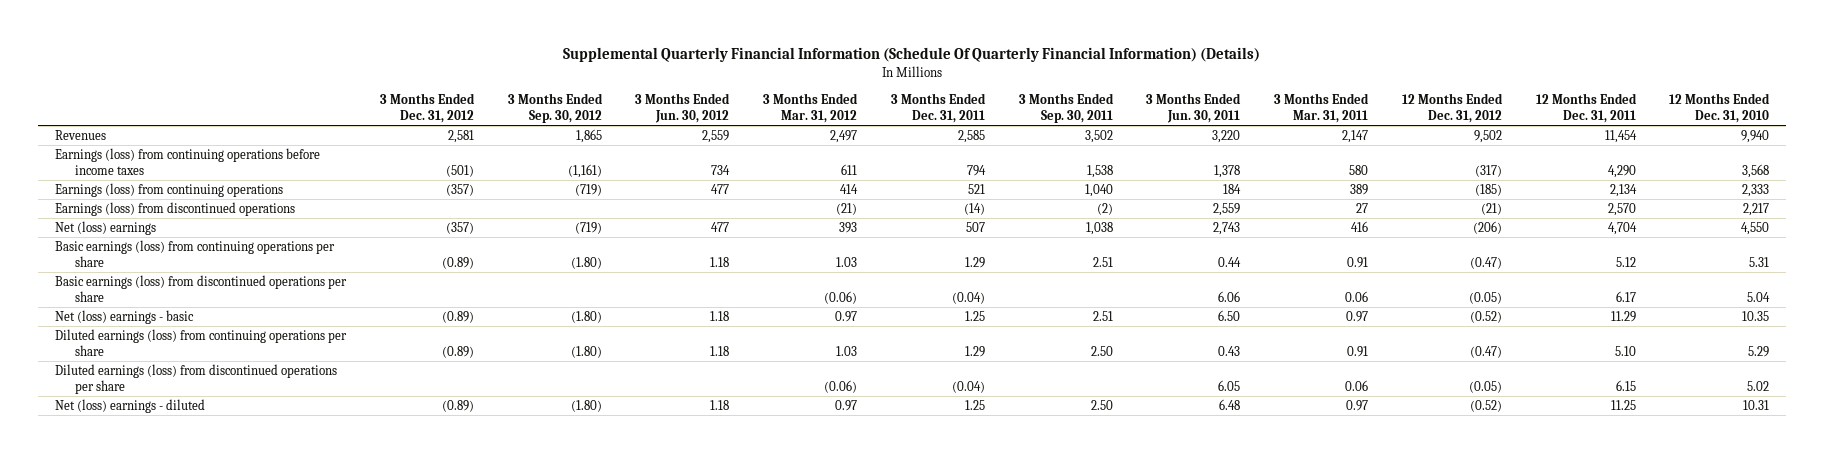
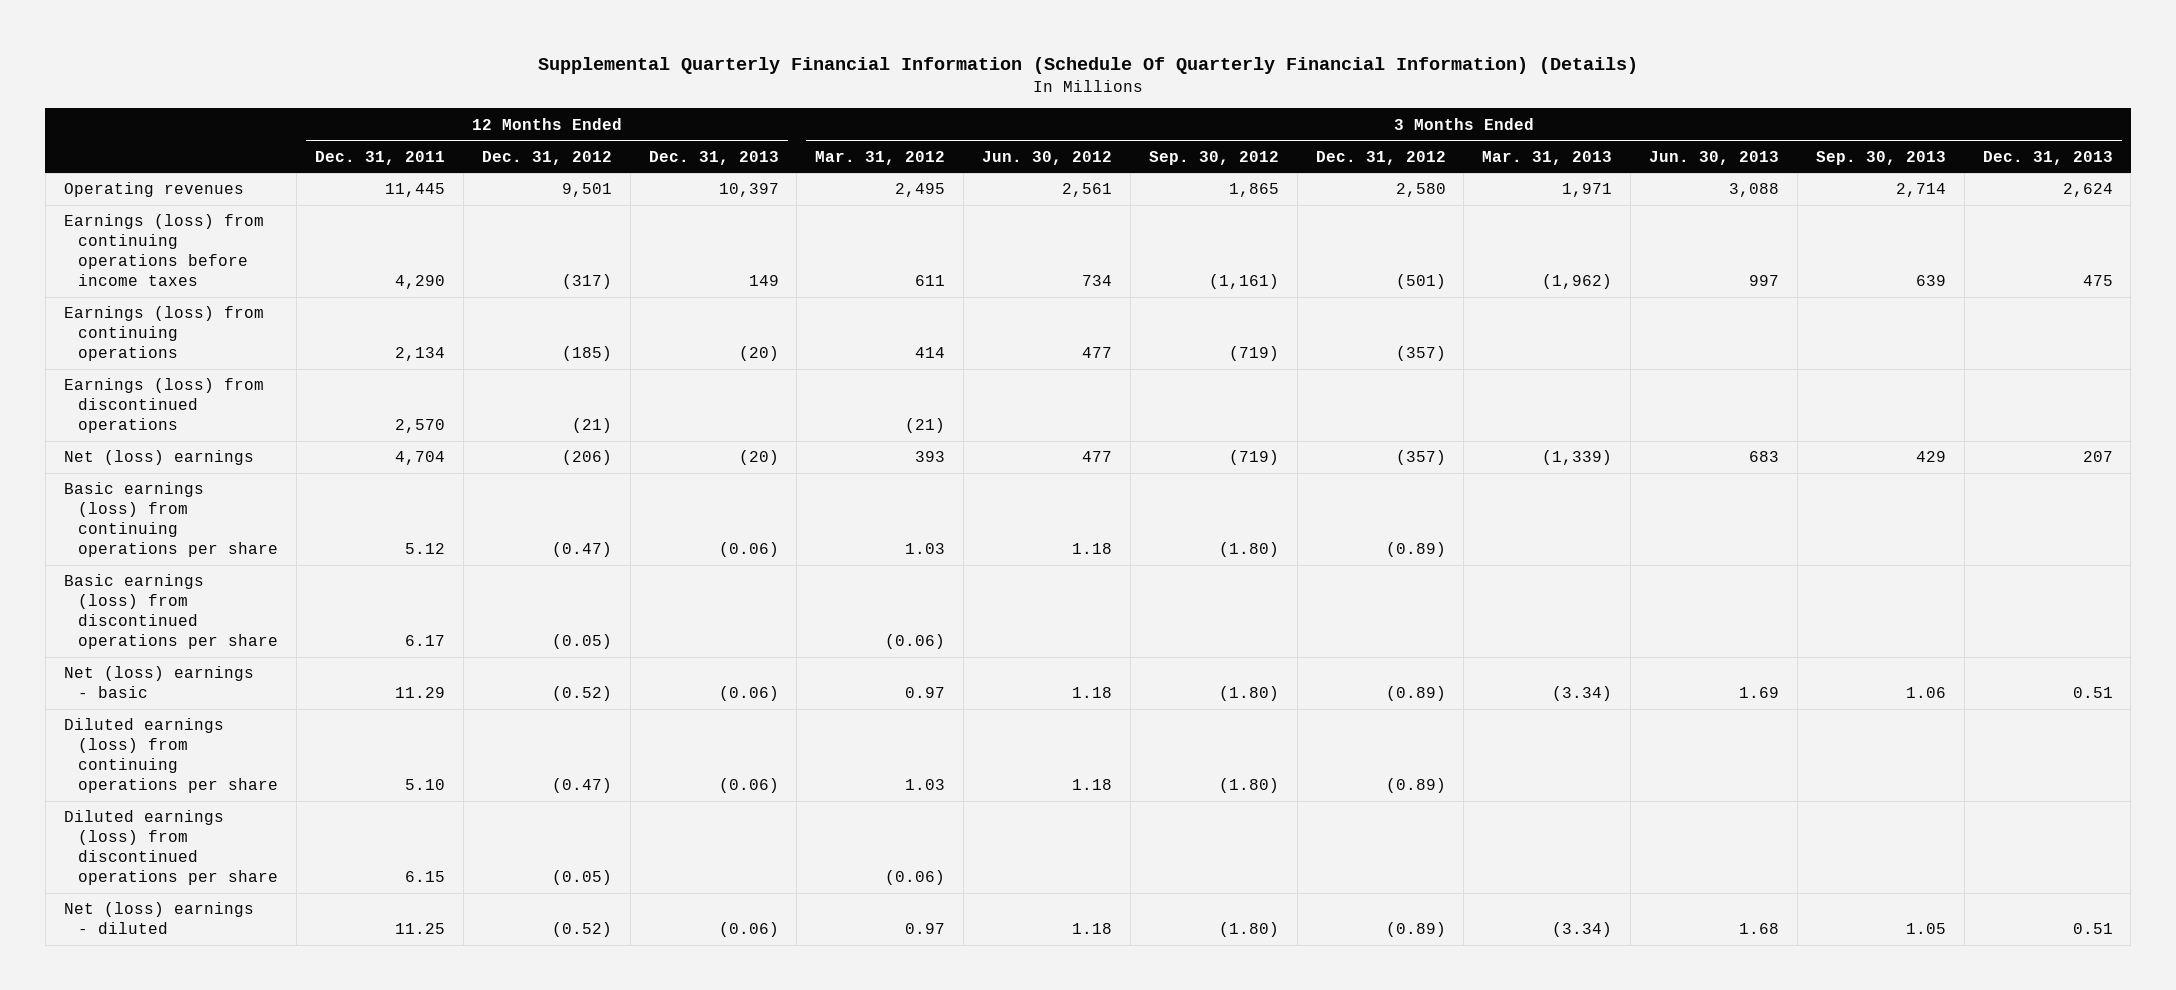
[890,93,986,124] 3 Months Ended Dec. 31, 2011 -> none
[1018,93,1114,124] 3 Months Ended Sep. 30, 2011 -> none
[1146,93,1242,124] 3 Months Ended Jun. 30, 2011 -> none
[1274,93,1370,124] 3 Months Ended Mar. 31, 2011 -> none
[1669,93,1771,124] 12 Months Ended Dec. 31, 2010 -> none
none -> [648,150,779,165] Dec. 31, 2013
none -> [1482,150,1613,165] Mar. 31, 2013
none -> [1649,150,1780,165] Jun. 30, 2013
none -> [1815,150,1946,165] Sep. 30, 2013
none -> [1982,150,2113,165] Dec. 31, 2013
[55,130,107,141] Revenues -> [63,182,244,198] Operating revenues
[447,130,474,144] 2,581 -> [1395,183,1446,198] 2,580
[702,130,730,144] 2,559 -> [1062,183,1113,198] 2,561
[830,130,858,144] 2,497 -> [895,183,946,198] 2,495
[1473,130,1502,144] 9,502 -> [561,183,612,198] 9,501
[1604,130,1637,144] 11,454 -> [384,183,445,198] 11,445

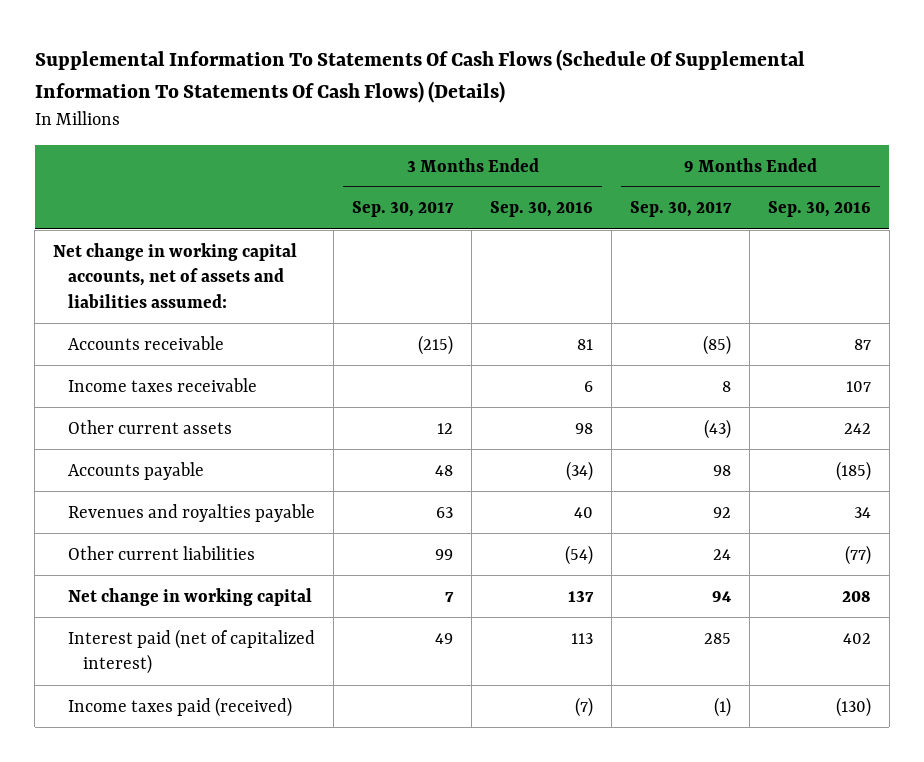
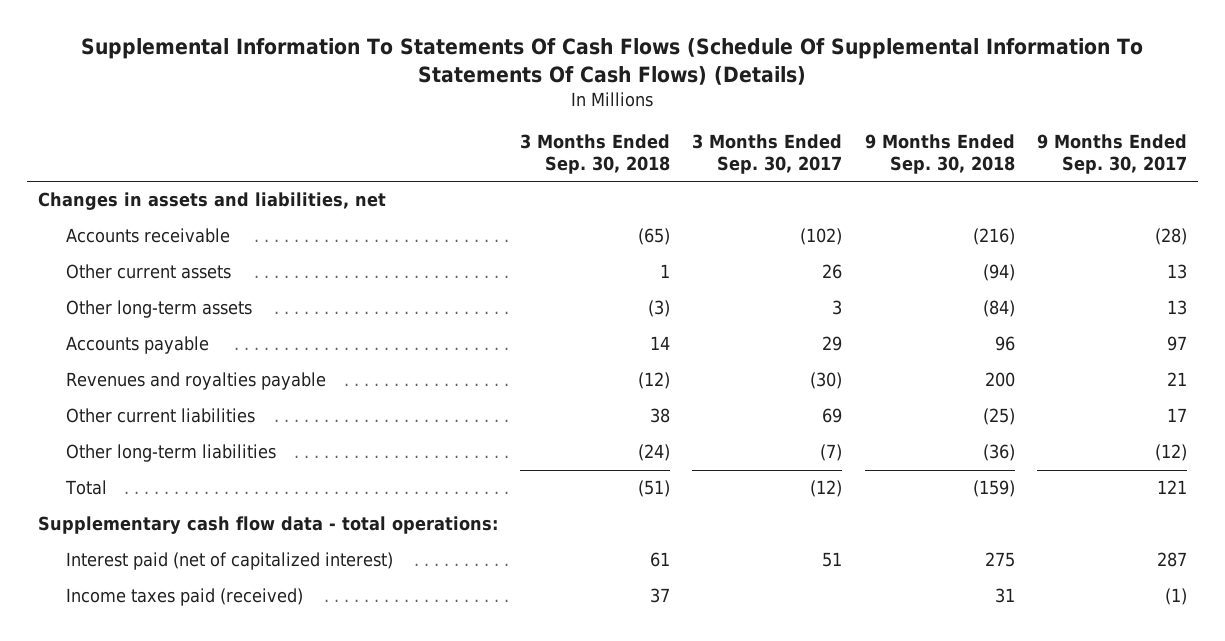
[490,201,594,218] Sep. 30, 2016 -> none
[768,201,872,218] Sep. 30, 2016 -> none
none -> [520,133,671,174] 3 Months Ended Sep. 30, 2018
none -> [864,133,1015,174] 9 Months Ended Sep. 30, 2018
[68,377,258,392] Income taxes receivable -> none
[68,587,313,606] Net change in working capital -> none
[53,242,298,309] Net change in working capital accounts, net of assets and liabilities assumed: -> [37,192,386,211] Changes in assets and liabilities, net
[418,334,454,355] (215) -> [800,228,843,246] (102)
[703,334,732,355] (85) -> [1154,228,1187,246] (28)
[437,422,454,434] 12 -> [822,264,843,280] 26
[704,418,732,439] (43) -> [1166,264,1187,280] 13
none -> [66,300,253,319] Other long-term assets
[435,464,454,476] 48 -> [822,336,843,352] 29
[713,464,732,476] 98 -> [1166,336,1187,352] 97
[436,506,454,518] 63 -> [810,372,843,390] (30)
[713,506,732,518] 92 -> [1166,372,1187,387] 21
[435,548,454,560] 99 -> [822,408,843,424] 69
[713,548,732,560] 24 -> [1166,408,1187,423] 17
none -> [66,444,277,463] Other long-term liabilities
none -> [65,480,108,496] Total
none -> [37,516,498,535] Supplementary cash flow data - total operations:
[435,632,454,644] 49 -> [822,552,843,568] 51
[704,632,732,644] 285 -> [1156,552,1187,568] 287

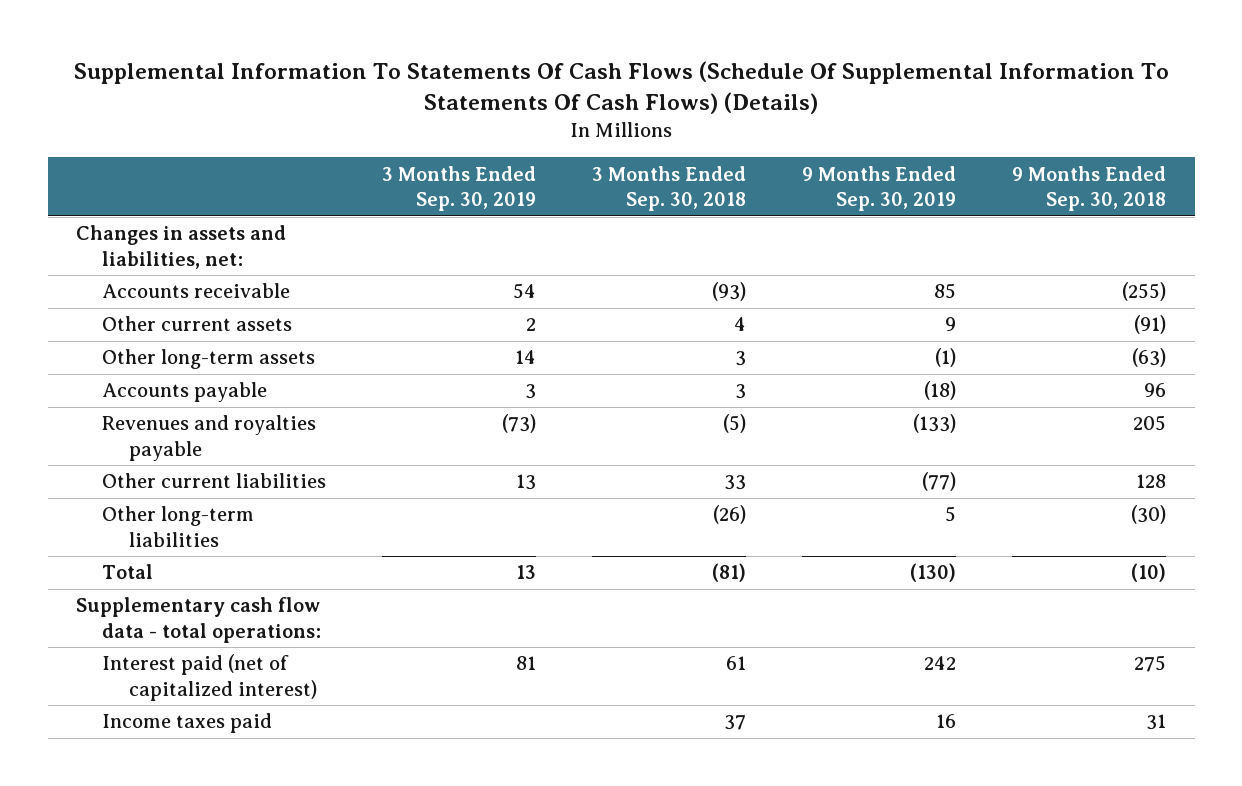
[692,133,843,174] 3 Months Ended Sep. 30, 2017 -> none
[1036,133,1187,174] 9 Months Ended Sep. 30, 2017 -> none
none -> [382,165,537,212] 3 Months Ended Sep. 30, 2019
none -> [802,165,957,212] 9 Months Ended Sep. 30, 2019
[37,192,386,211] Changes in assets and liabilities, net -> [75,225,286,269] Changes in assets and liabilities, net:
[638,228,671,246] (65) -> [712,282,747,302] (93)
[972,228,1015,246] (216) -> [1122,282,1167,302] (255)
[660,264,671,279] 1 -> [734,317,747,332] 4
[982,264,1015,282] (94) -> [1134,315,1167,335] (91)
[648,300,671,318] (3) -> [735,351,747,367] 3
[982,300,1015,318] (84) -> [1132,348,1167,368] (63)
[650,336,671,351] 14 -> [735,384,747,400] 3
[638,372,671,390] (12) -> [723,414,747,434] (5)
[984,372,1015,388] 200 -> [1133,415,1167,432] 205
[650,408,671,424] 38 -> [724,475,747,491] 33
[982,408,1015,426] (25) -> [1136,474,1167,489] 128
[638,444,671,462] (24) -> [713,505,747,525] (26)
[982,444,1015,462] (36) -> [1131,505,1167,525] (30)
[638,480,671,498] (51) -> [712,563,747,583] (81)
[972,480,1015,498] (159) -> [1131,563,1167,583] (10)
[66,588,304,607] Income taxes paid (received) -> [102,713,273,734] Income taxes paid

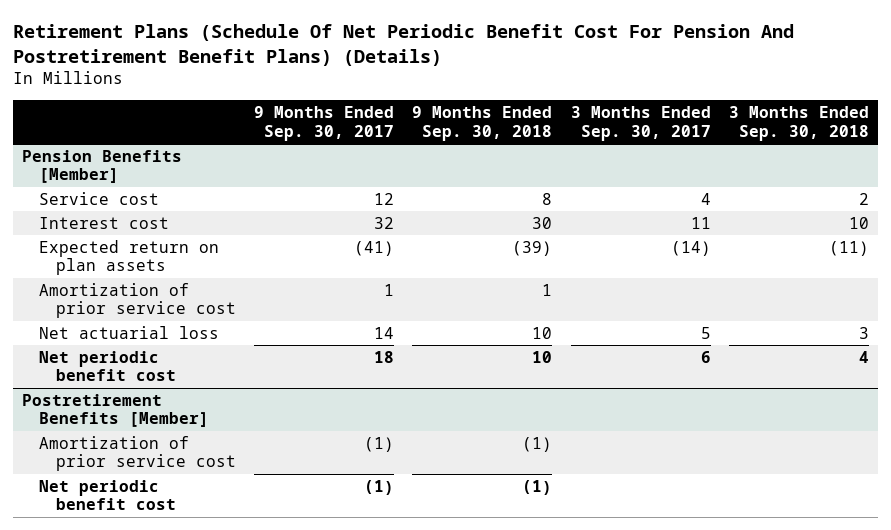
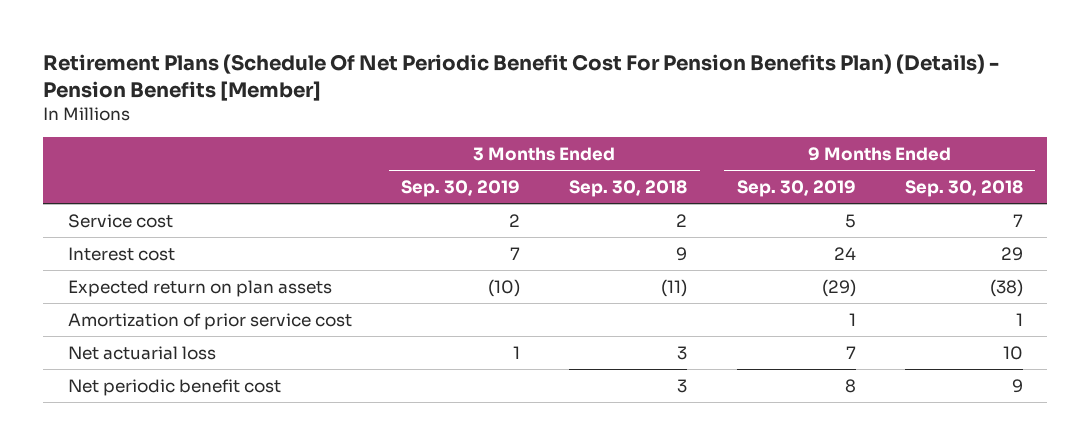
[13,24,795,66] Retirement Plans (Schedule Of Net Periodic Benefit Cost For Pension And Postretirement Benefit Plans) (Details) -> [43,54,1000,101] Retirement Plans (Schedule Of Net Periodic Benefit Cost For Pension Benefits Plan) (Details) - Pension Benefits [Member]
[253,106,394,141] 9 Months Ended Sep. 30, 2017 -> none
[570,106,711,141] 3 Months Ended Sep. 30, 2017 -> none
none -> [401,180,521,198] Sep. 30, 2019
none -> [736,180,856,198] Sep. 30, 2019
[22,149,183,184] Pension Benefits [Member] -> none
[542,192,553,205] 8 -> [1012,213,1023,227] 7
[532,216,553,229] 30 -> [1000,246,1023,261] 29
[848,216,869,229] 10 -> [676,246,688,261] 9
[512,240,553,256] (39) -> [989,278,1023,297] (38)
[22,393,209,428] Postretirement Benefits [Member] -> none
[38,435,236,472] Amortization of prior service cost -> none
[38,479,176,511] Net periodic benefit cost -> none
[532,350,553,363] 10 -> [1011,378,1023,393] 9
[858,350,869,363] 4 -> [677,378,688,393] 3

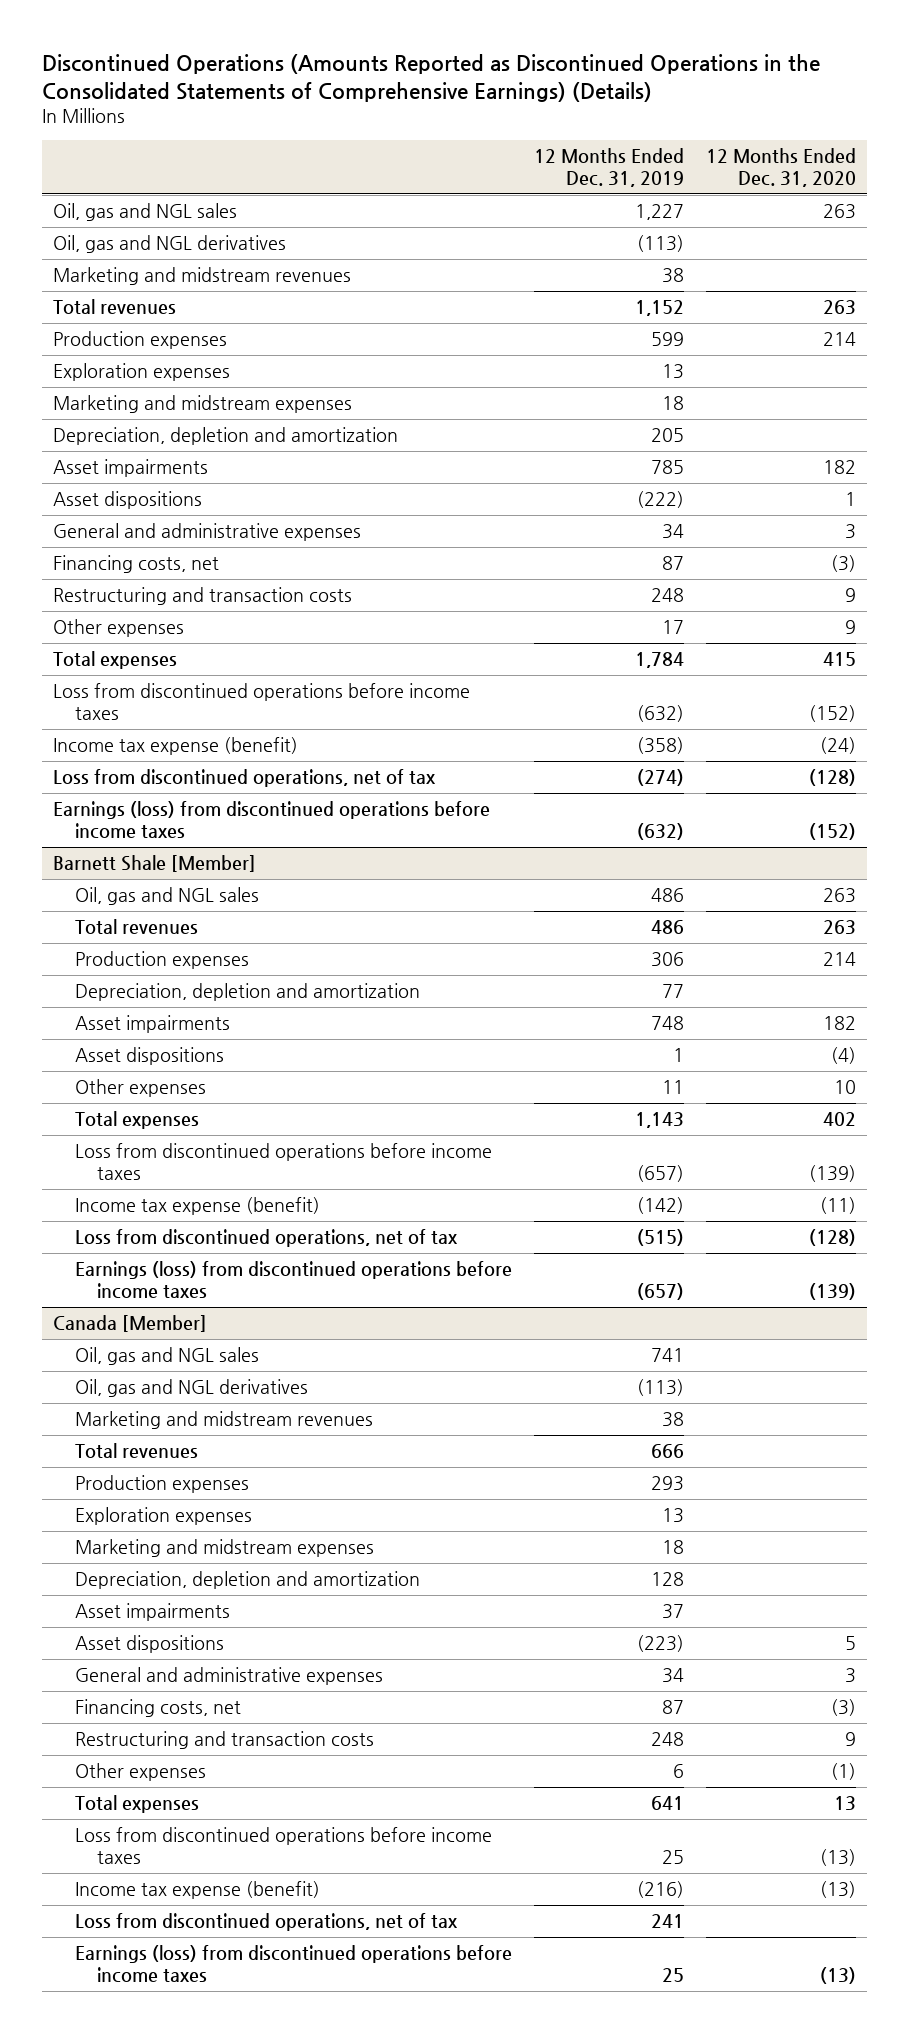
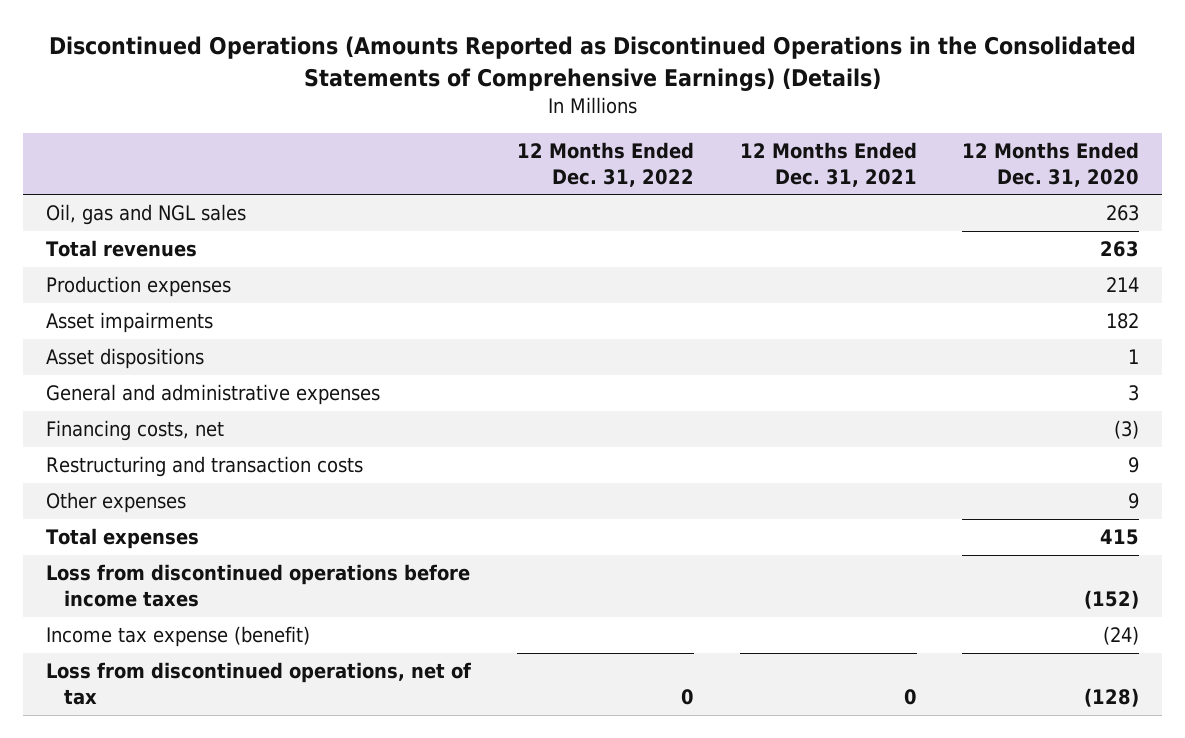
[534,148,685,187] 12 Months Ended Dec. 31, 2019 -> none
none -> [516,142,694,187] 12 Months Ended Dec. 31, 2022
none -> [739,142,917,187] 12 Months Ended Dec. 31, 2021
[53,235,287,254] Oil, gas and NGL derivatives -> none
[53,267,352,286] Marketing and midstream revenues -> none
[53,363,231,382] Exploration expenses -> none
[53,395,353,414] Marketing and midstream expenses -> none
[53,427,399,446] Depreciation, depletion and amortization -> none
[53,801,491,840] Earnings (loss) from discontinued operations before income taxes -> none
[53,855,257,873] Barnett Shale [Member] -> none
[75,887,260,906] Oil, gas and NGL sales -> none
[75,919,199,935] Total revenues -> none
[75,951,250,970] Production expenses -> none
[75,983,421,1002] Depreciation, depletion and amortization -> none
[75,1015,231,1034] Asset impairments -> none
[75,1047,225,1066] Asset dispositions -> none
[75,1079,207,1098] Other expenses -> none
[75,1111,200,1130] Total expenses -> none
[75,1143,493,1181] Loss from discontinued operations before income taxes -> none
[75,1197,321,1216] Income tax expense (benefit) -> none
[75,1229,459,1248] Loss from discontinued operations, net of tax -> none
[75,1261,513,1300] Earnings (loss) from discontinued operations before income taxes -> none
[53,1315,208,1333] Canada [Member] -> none
[75,1347,260,1366] Oil, gas and NGL sales -> none
[75,1379,309,1398] Oil, gas and NGL derivatives -> none
[75,1411,374,1430] Marketing and midstream revenues -> none
[75,1443,199,1459] Total revenues -> none
[75,1475,250,1494] Production expenses -> none
[75,1507,253,1526] Exploration expenses -> none
[75,1539,375,1558] Marketing and midstream expenses -> none
[75,1571,421,1590] Depreciation, depletion and amortization -> none
[75,1603,231,1622] Asset impairments -> none
[75,1635,225,1654] Asset dispositions -> none
[75,1667,384,1686] General and administrative expenses -> none
[75,1699,242,1718] Financing costs, net -> none
[75,1731,375,1750] Restructuring and transaction costs -> none
[75,1763,207,1782] Other expenses -> none
[75,1795,200,1814] Total expenses -> none
[75,1827,493,1865] Loss from discontinued operations before income taxes -> none
[75,1881,321,1900] Income tax expense (benefit) -> none
[75,1913,459,1932] Loss from discontinued operations, net of tax -> none
[75,1945,513,1984] Earnings (loss) from discontinued operations before income taxes -> none

